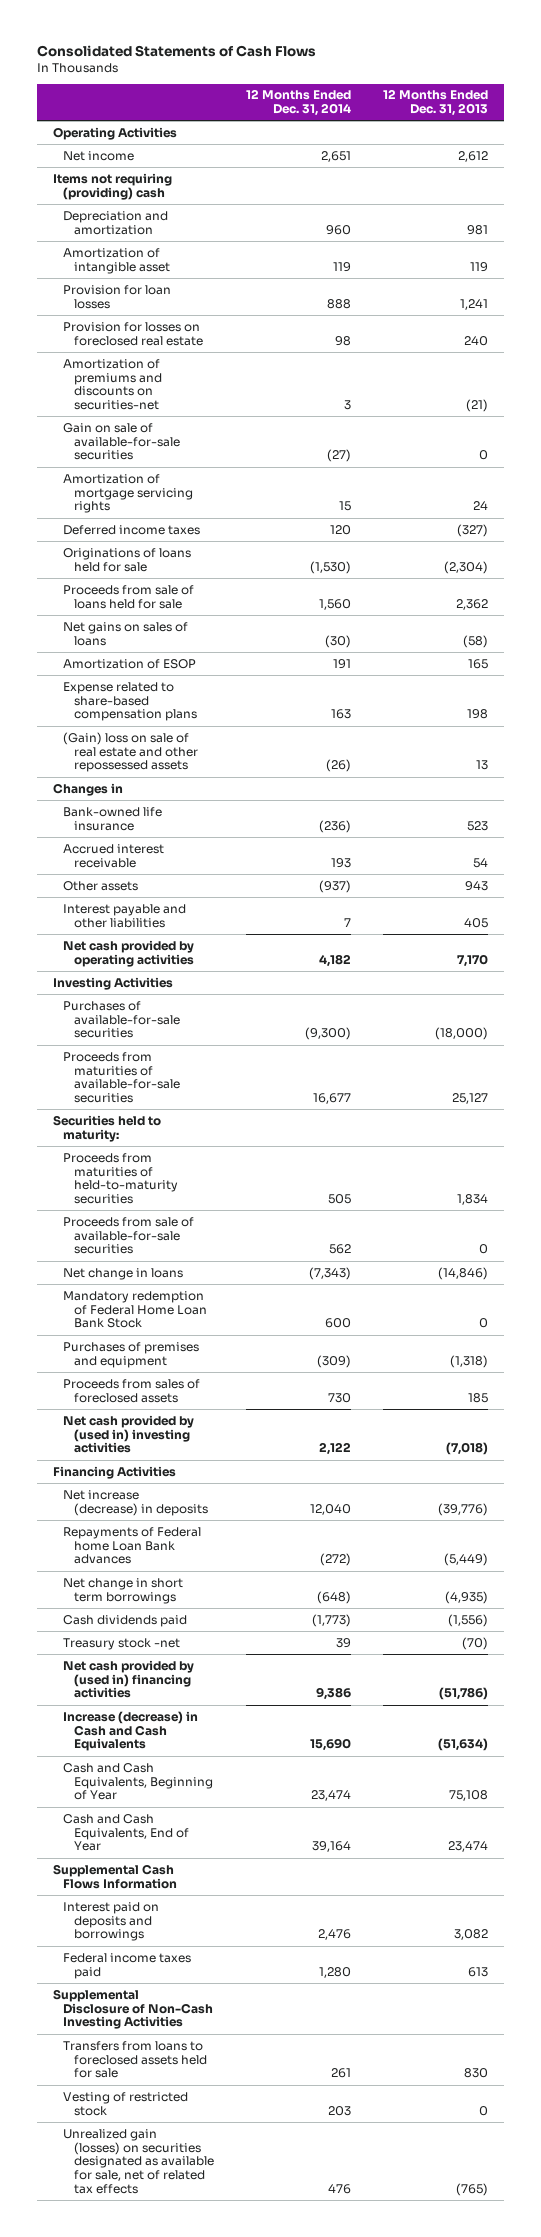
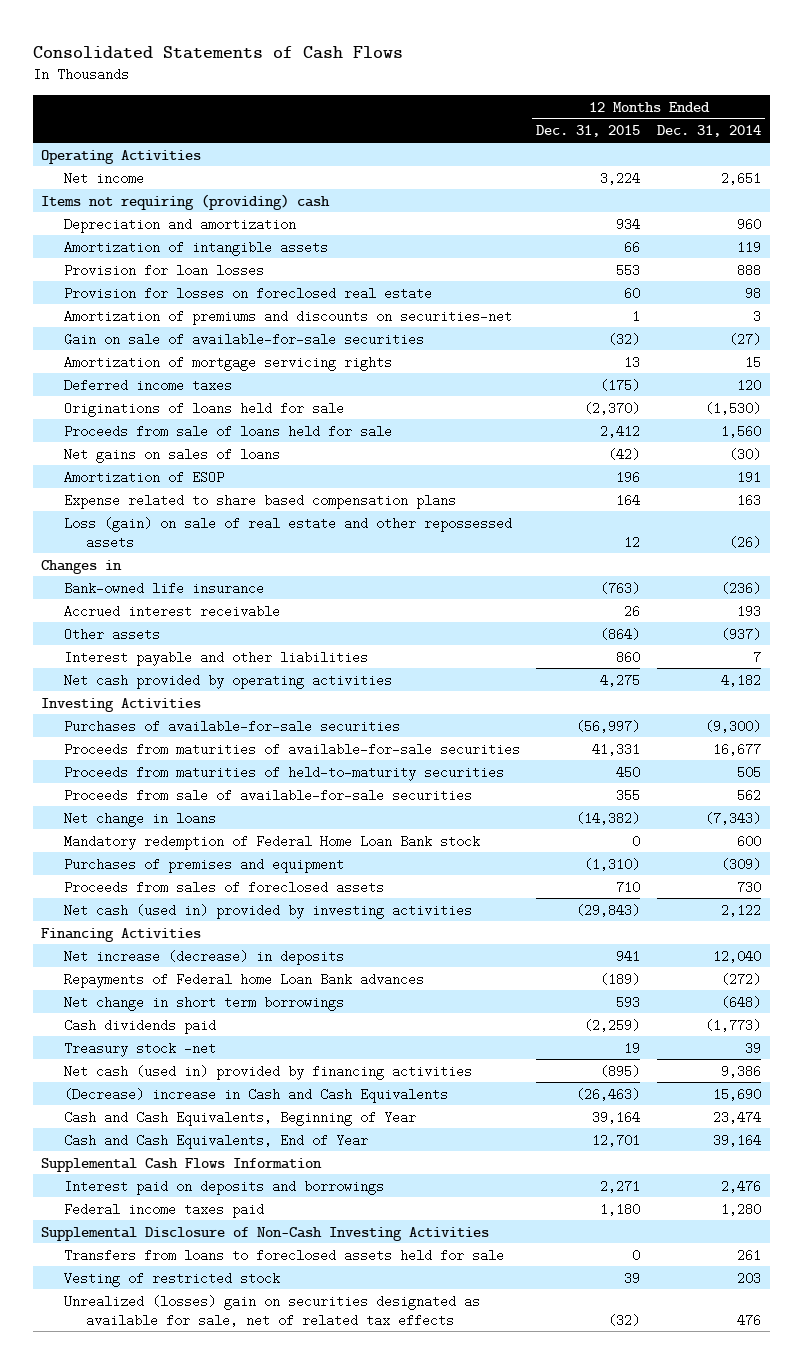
[382,89,488,117] 12 Months Ended Dec. 31, 2013 -> none
none -> [536,125,641,138] Dec. 31, 2015
[63,247,170,274] Amortization of intangible asset -> [63,240,328,256] Amortization of intangible assets
[63,681,197,722] Expense related to share-based compensation plans -> [63,493,456,509] Expense related to share based compensation plans
[63,731,198,773] (Gain) loss on sale of real estate and other repossessed assets -> [63,516,512,549] Loss (gain) on sale of real estate and other repossessed assets
[53,1114,162,1142] Securities held to maturity: -> none
[63,1290,207,1329] Mandatory redemption of Federal Home Loan Bank Stock -> [63,834,480,850] Mandatory redemption of Federal Home Loan Bank stock
[63,1414,195,1454] Net cash provided by (used in) investing activities -> [63,903,472,919] Net cash (used in) provided by investing activities
[63,1659,195,1699] Net cash provided by (used in) financing activities -> [63,1064,472,1080] Net cash (used in) provided by financing activities
[63,1710,199,1752] Increase (decrease) in Cash and Cash Equivalents -> [63,1087,448,1103] (Decrease) increase in Cash and Cash Equivalents
[63,2128,214,2195] Unrealized gain (losses) on securities designated as available for sale, net of related tax effects -> [63,1294,480,1327] Unrealized (losses) gain on securities designated as available for sale, net of related tax effects

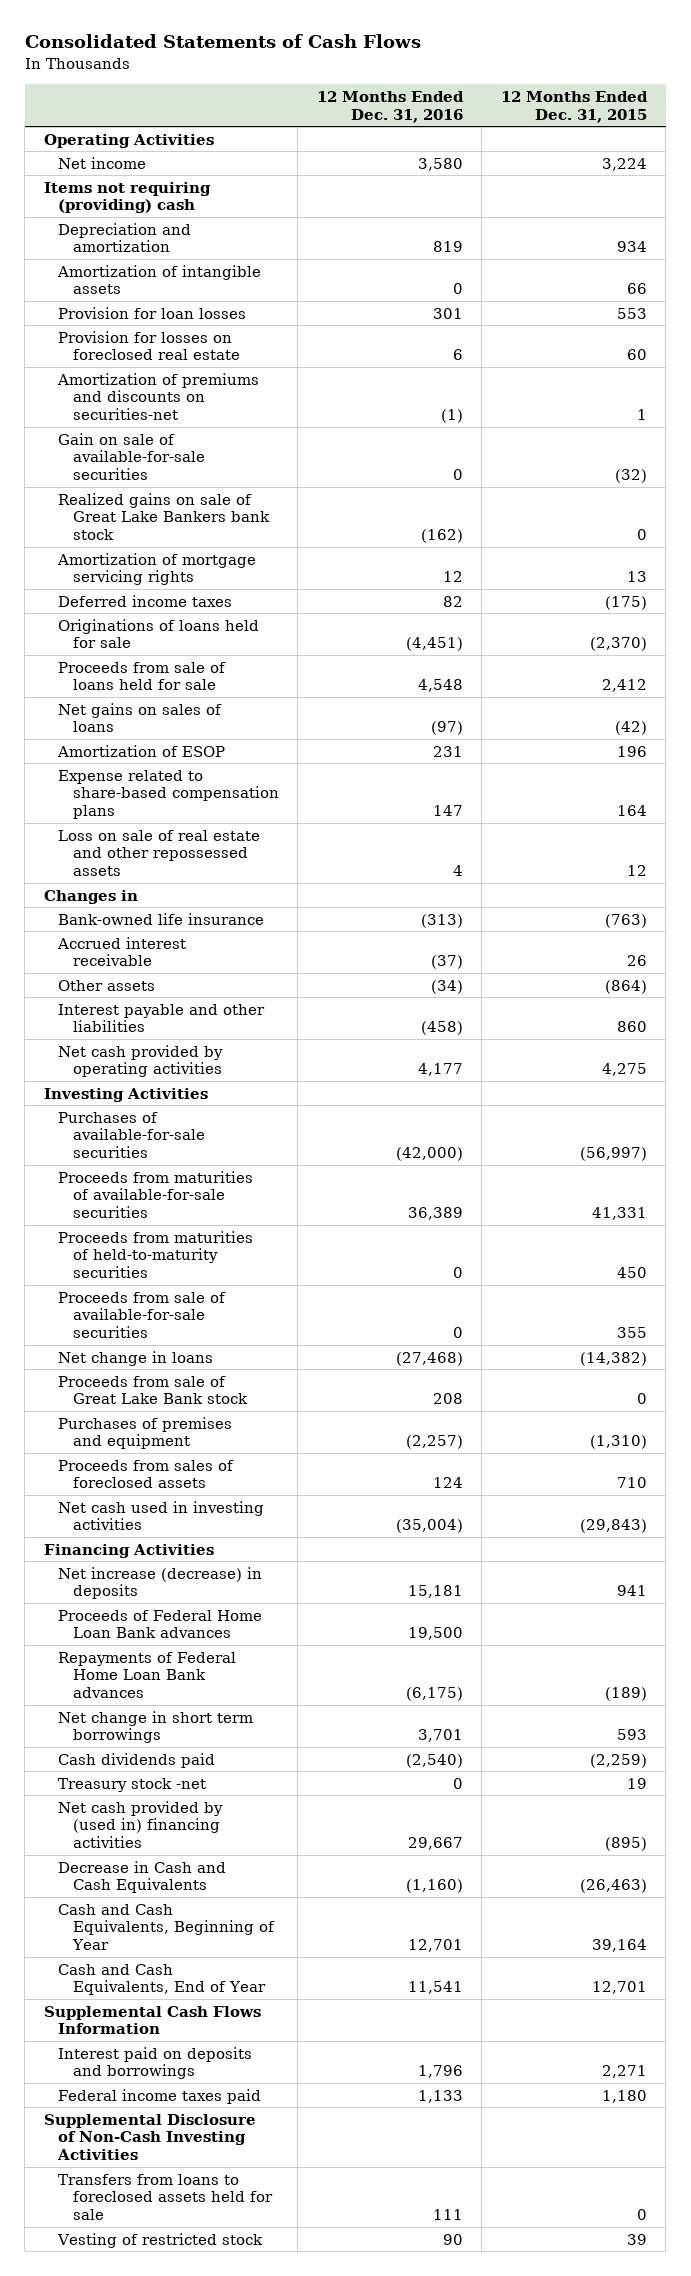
[657,125,762,138] Dec. 31, 2014 -> none
none -> [316,90,464,123] 12 Months Ended Dec. 31, 2016
none -> [58,492,270,541] Realized gains on sale of Great Lake Bankers bank stock
[63,493,456,509] Expense related to share based compensation plans -> [58,769,279,820] Expense related to share-based compensation plans
[63,516,512,549] Loss (gain) on sale of real estate and other repossessed assets -> [58,829,261,877] Loss on sale of real estate and other repossessed assets
[63,834,480,850] Mandatory redemption of Federal Home Loan Bank stock -> none
none -> [58,1375,248,1405] Proceeds from sale of Great Lake Bank stock
[63,903,472,919] Net cash (used in) provided by investing activities -> [58,1500,265,1531] Net cash used in investing activities
none -> [58,1609,263,1639] Proceeds of Federal Home Loan Bank advances
[63,972,424,988] Repayments of Federal home Loan Bank advances -> [58,1651,237,1699] Repayments of Federal Home Loan Bank advances
[63,1064,472,1080] Net cash (used in) provided by financing activities -> [58,1800,224,1849] Net cash provided by (used in) financing activities
[63,1087,448,1103] (Decrease) increase in Cash and Cash Equivalents -> [58,1860,227,1894] Decrease in Cash and Cash Equivalents
[63,1294,480,1327] Unrealized (losses) gain on securities designated as available for sale, net of related tax effects -> none

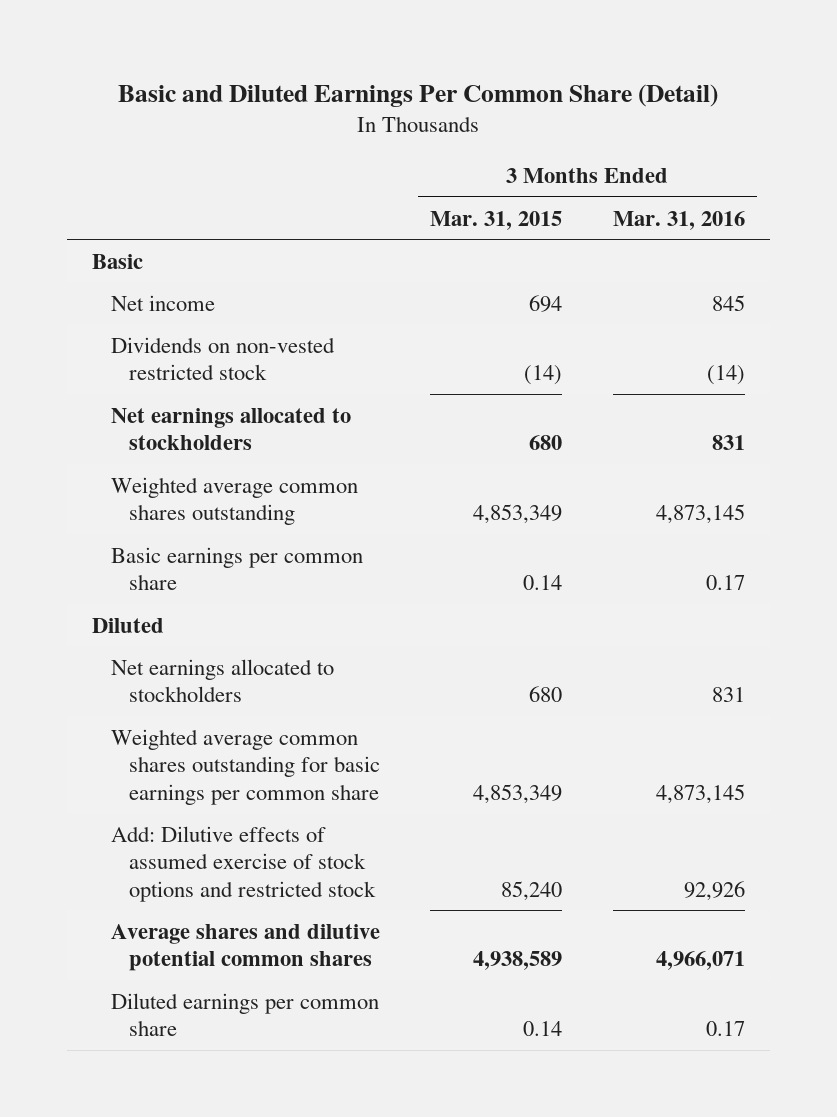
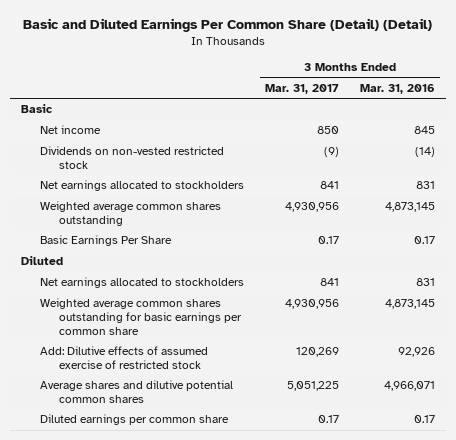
[118,83,719,107] Basic and Diluted Earnings Per Common Share (Detail) -> [23,17,433,32] Basic and Diluted Earnings Per Common Share (Detail) (Detail)
[430,210,563,230] Mar. 31, 2015 -> none
none -> [264,83,339,94] Mar. 31, 2017
[110,546,363,591] Basic earnings per common share -> [39,235,172,247] Basic Earnings Per Share
[110,825,376,902] Add: Dilutive effects of assumed exercise of stock options and restricted stock -> [39,346,208,370] Add: Dilutive effects of assumed exercise of restricted stock

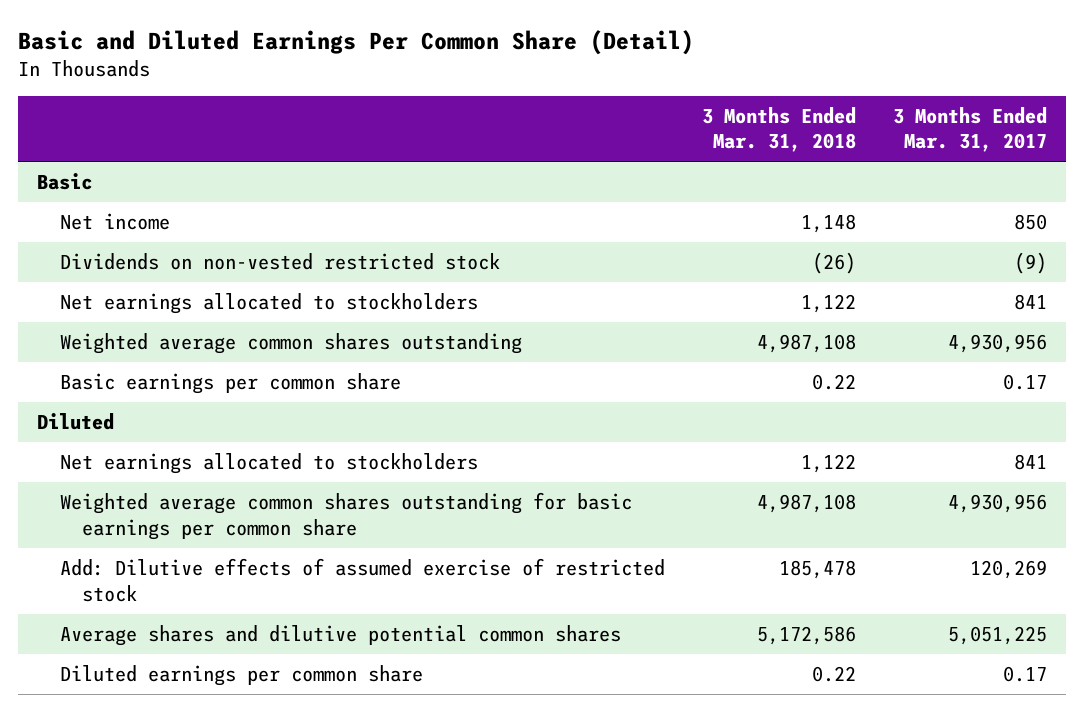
[23,17,433,32] Basic and Diluted Earnings Per Common Share (Detail) (Detail) -> [18,30,695,56] Basic and Diluted Earnings Per Common Share (Detail)
[360,83,436,94] Mar. 31, 2016 -> none
none -> [701,106,856,153] 3 Months Ended Mar. 31, 2018
[39,235,172,247] Basic Earnings Per Share -> [59,373,401,395] Basic earnings per common share

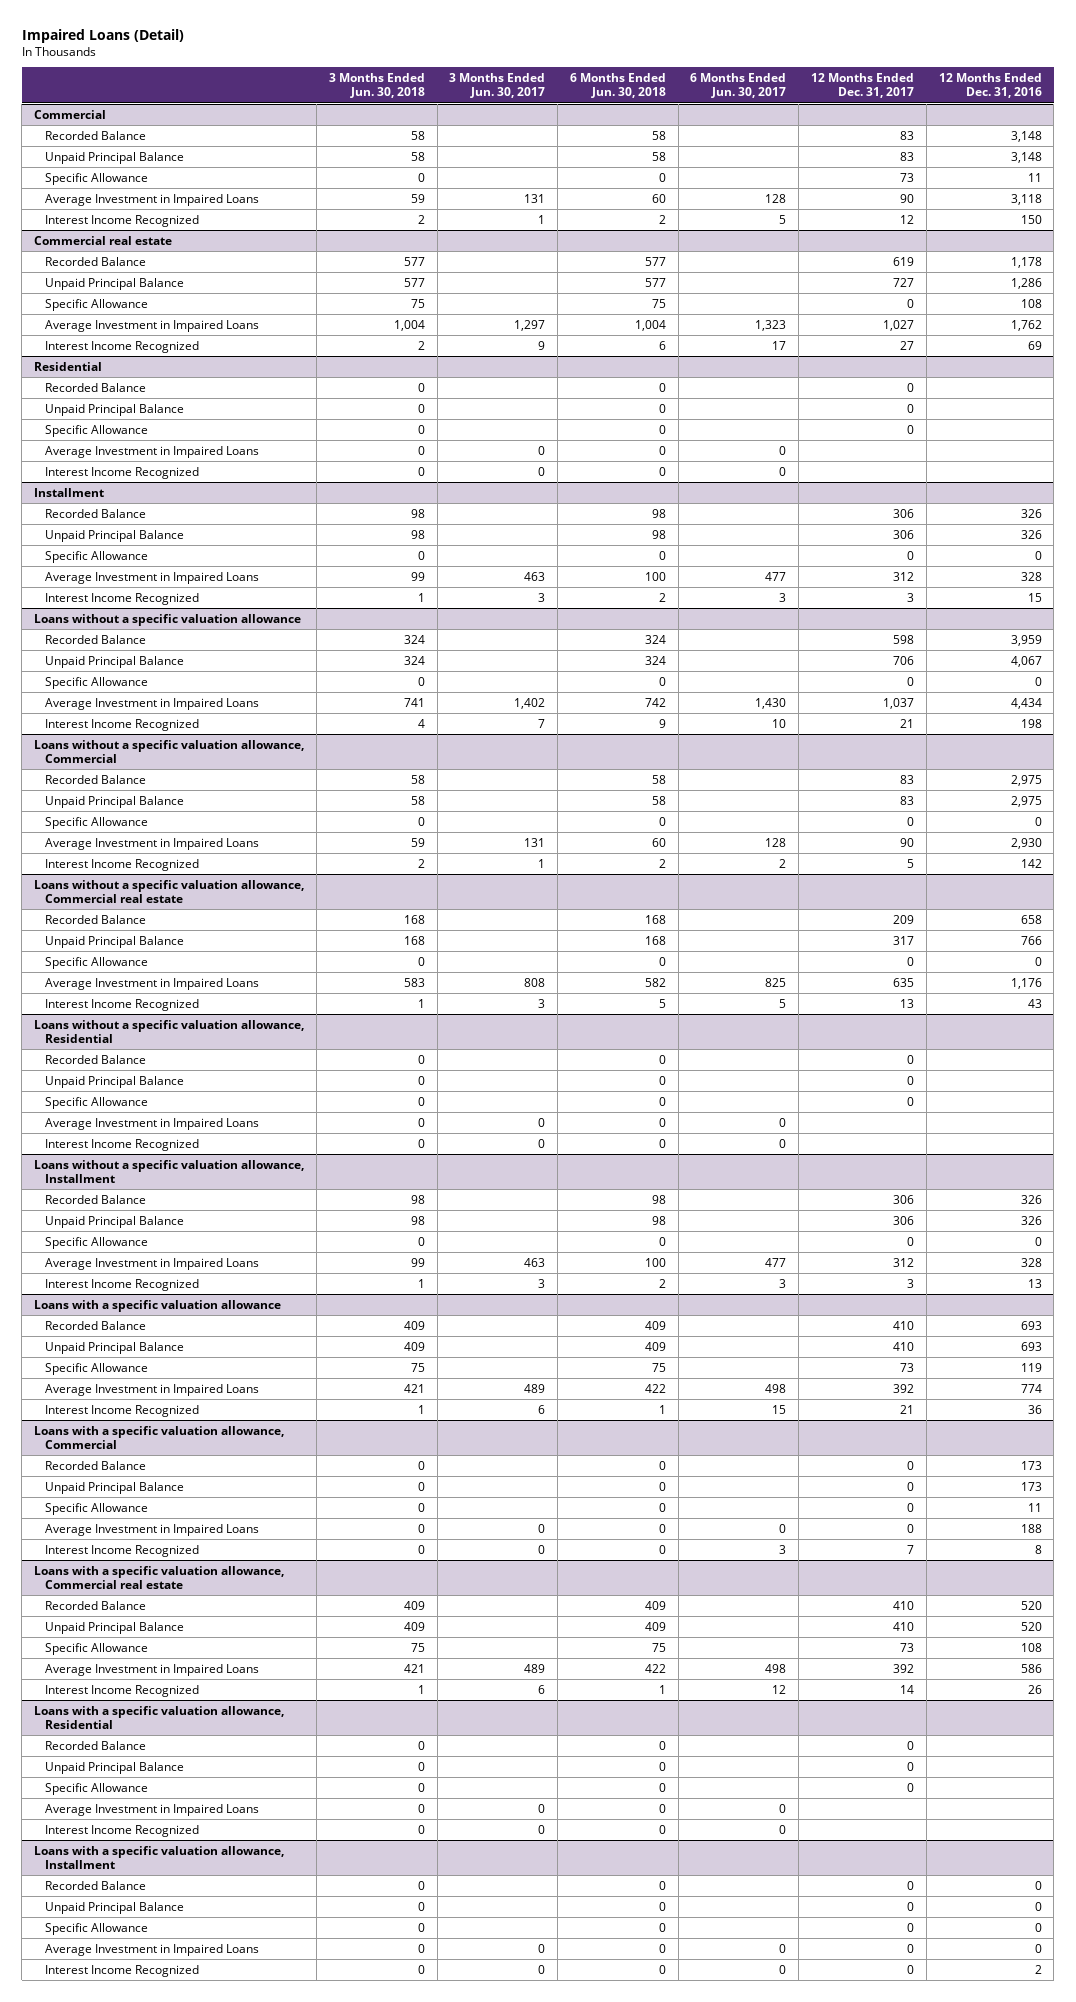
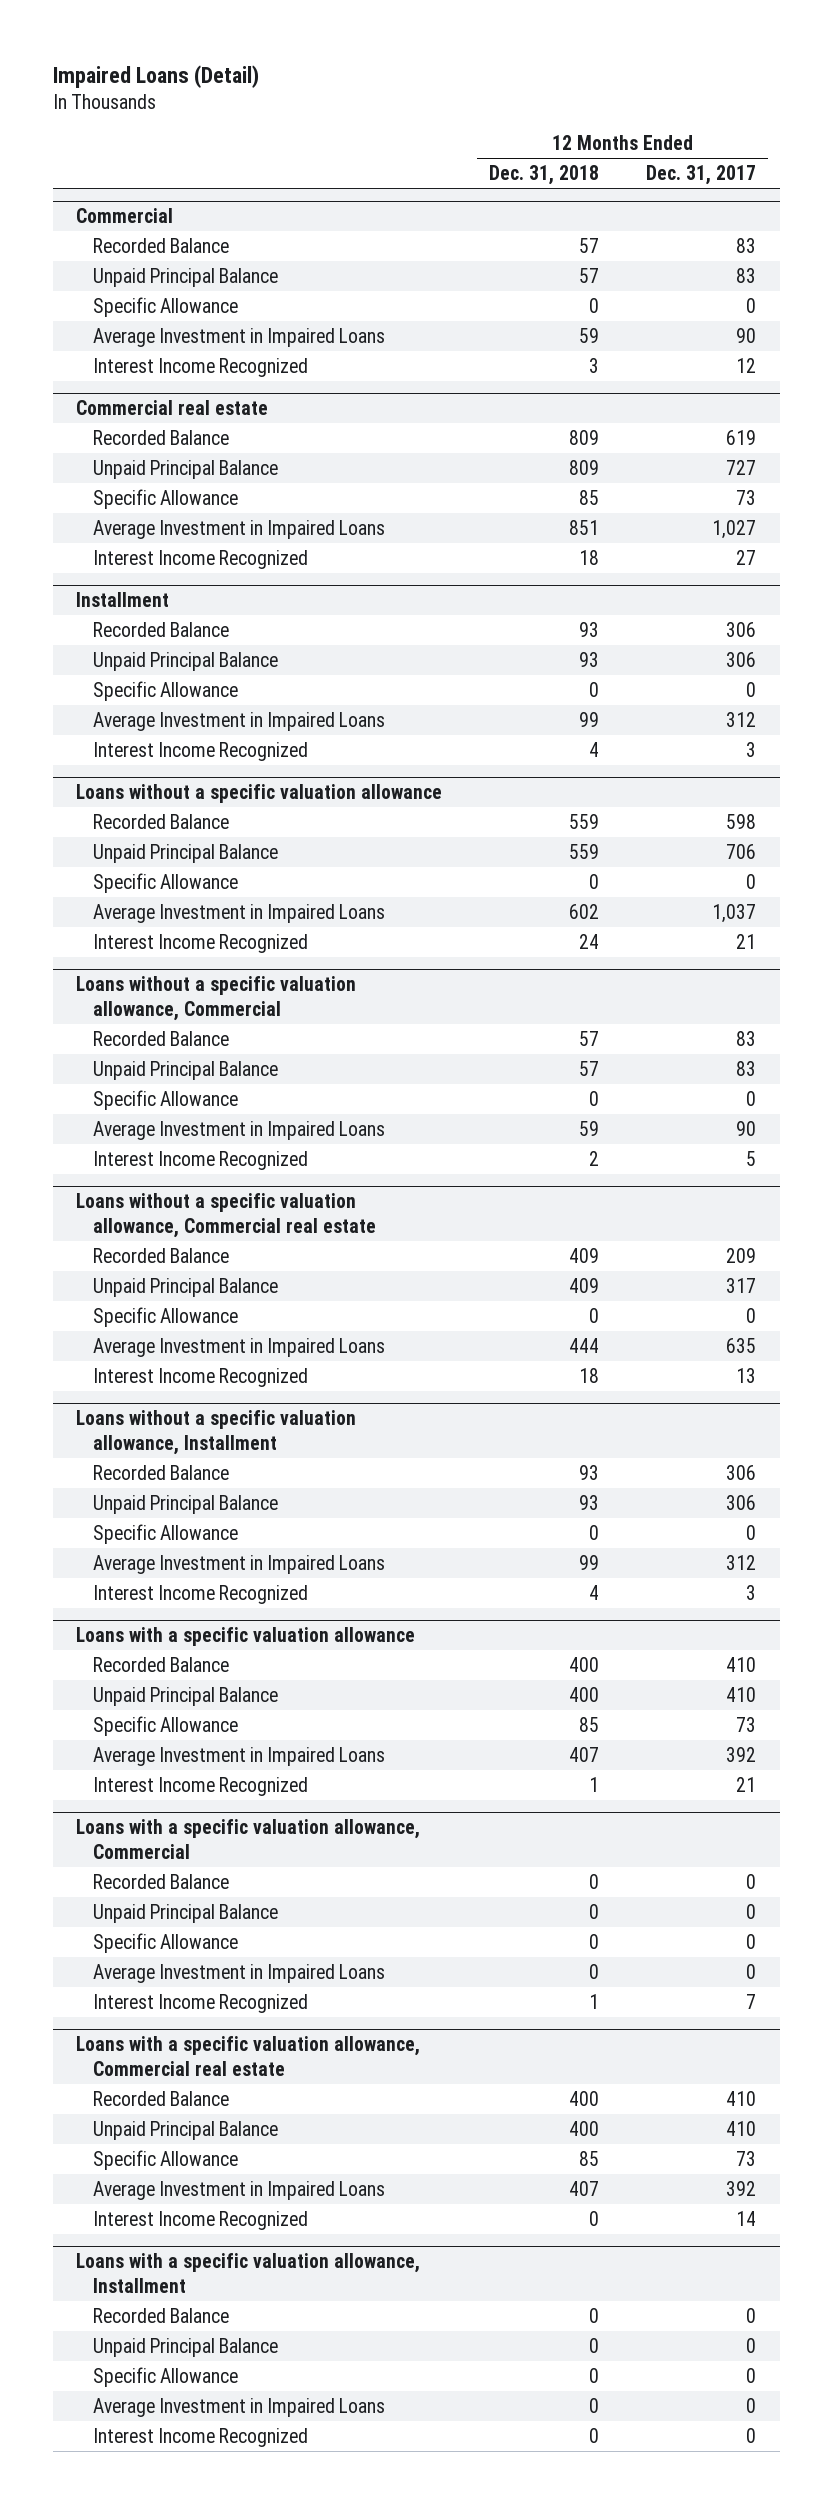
[328,73,425,99] 3 Months Ended Jun. 30, 2018 -> none
[449,73,546,99] 3 Months Ended Jun. 30, 2017 -> none
[569,73,666,99] 6 Months Ended Jun. 30, 2018 -> none
[690,73,787,99] 6 Months Ended Jun. 30, 2017 -> none
[938,73,1042,99] 12 Months Ended Dec. 31, 2016 -> none
none -> [489,165,600,186] Dec. 31, 2018
[900,172,915,182] 73 -> [746,297,757,313] 0
[907,298,915,308] 0 -> [736,489,757,505] 73
[34,361,103,371] Residential -> none
[45,382,147,392] Recorded Balance -> none
[45,403,185,416] Unpaid Principal Balance -> none
[45,424,149,437] Specific Allowance -> none
[45,445,260,458] Average Investment in Impaired Loans -> none
[45,466,200,479] Interest Income Recognized -> none
[34,1019,305,1043] Loans without a specific valuation allowance, Residential -> none
[45,1054,147,1064] Recorded Balance -> none
[45,1075,185,1088] Unpaid Principal Balance -> none
[45,1096,149,1109] Specific Allowance -> none
[45,1117,260,1130] Average Investment in Impaired Loans -> none
[45,1138,200,1151] Interest Income Recognized -> none
[34,1705,285,1729] Loans with a specific valuation allowance, Residential -> none
[45,1740,147,1750] Recorded Balance -> none
[45,1761,185,1774] Unpaid Principal Balance -> none
[45,1782,149,1795] Specific Allowance -> none
[45,1803,260,1816] Average Investment in Impaired Loans -> none
[45,1824,200,1837] Interest Income Recognized -> none

